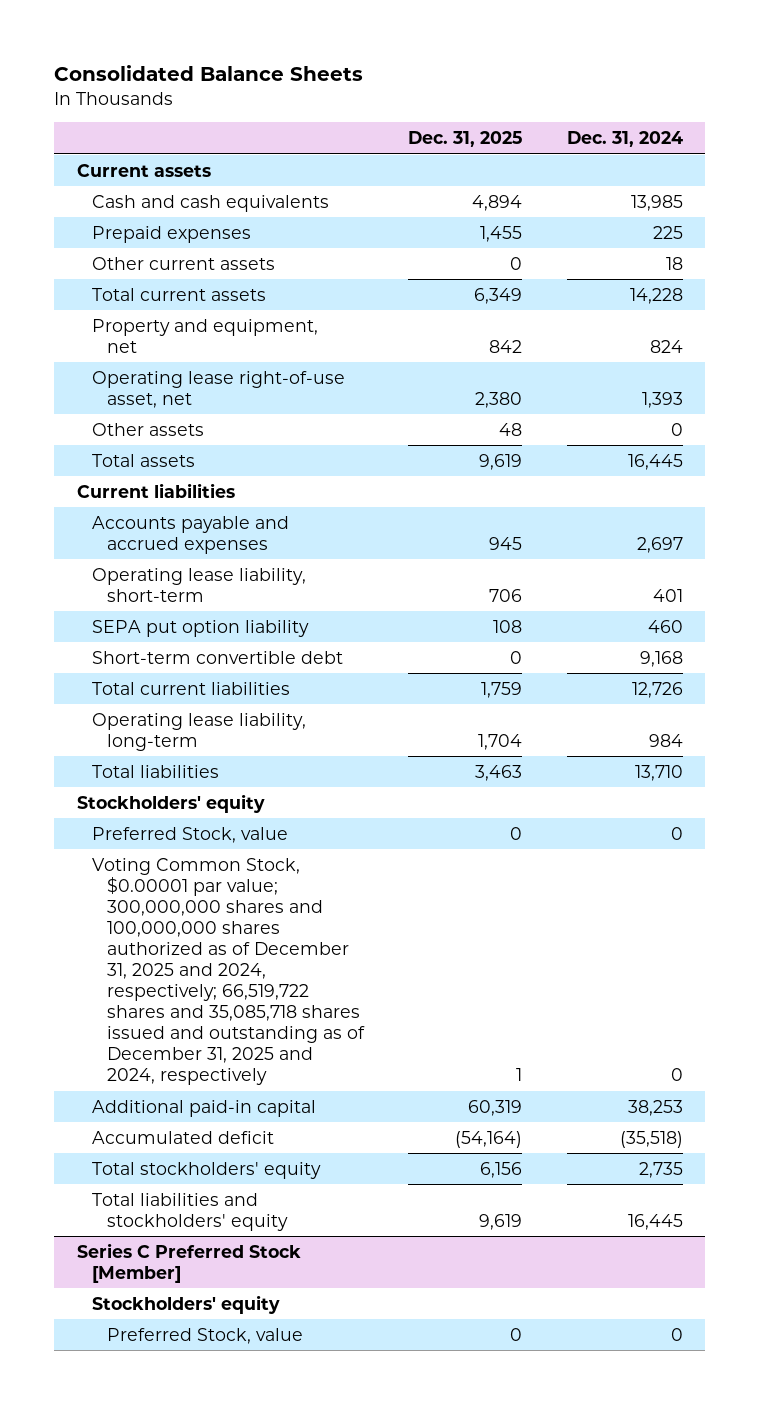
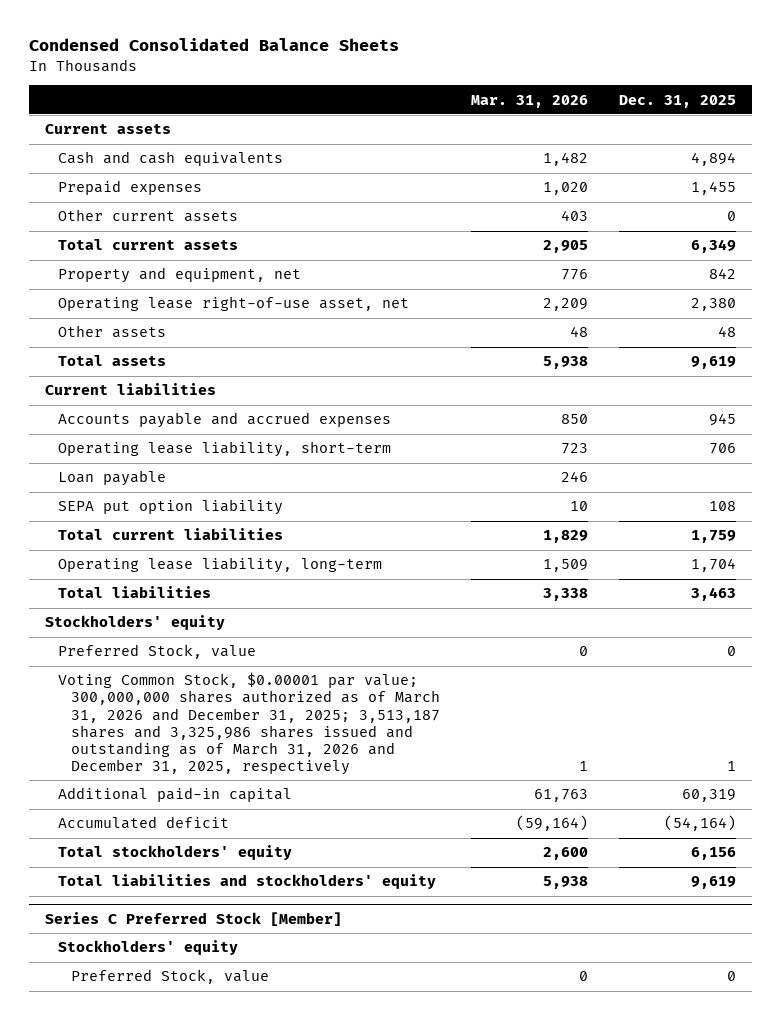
[54,65,364,82] Consolidated Balance Sheets -> [29,38,400,52] Condensed Consolidated Balance Sheets
[566,131,683,148] Dec. 31, 2024 -> none
none -> [471,94,589,108] Mar. 31, 2026
none -> [57,470,166,487] Loan payable
[91,650,343,664] Short-term convertible debt -> none
[91,857,366,1086] Voting Common Stock, $0.00001 par value; 300,000,000 shares and 100,000,000 shares authorized as of December 31, 2025 and 2024, respectively; 66,519,722 shares and 35,085,718 shares issued and outstanding as of December 31, 2025 and 2024, respectively -> [57,672,441,775] Voting Common Stock, $0.00001 par value; 300,000,000 shares authorized as of March 31, 2026 and December 31, 2025; 3,513,187 shares and 3,325,986 shares issued and outstanding as of March 31, 2026 and December 31, 2025, respectively

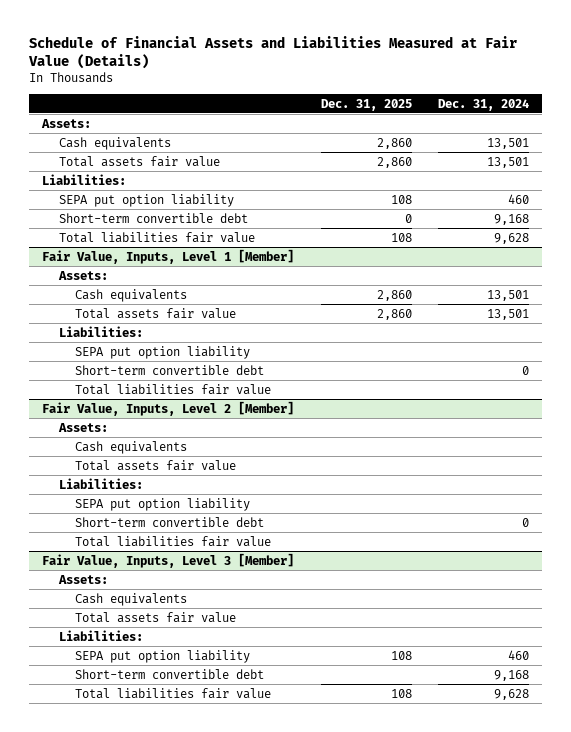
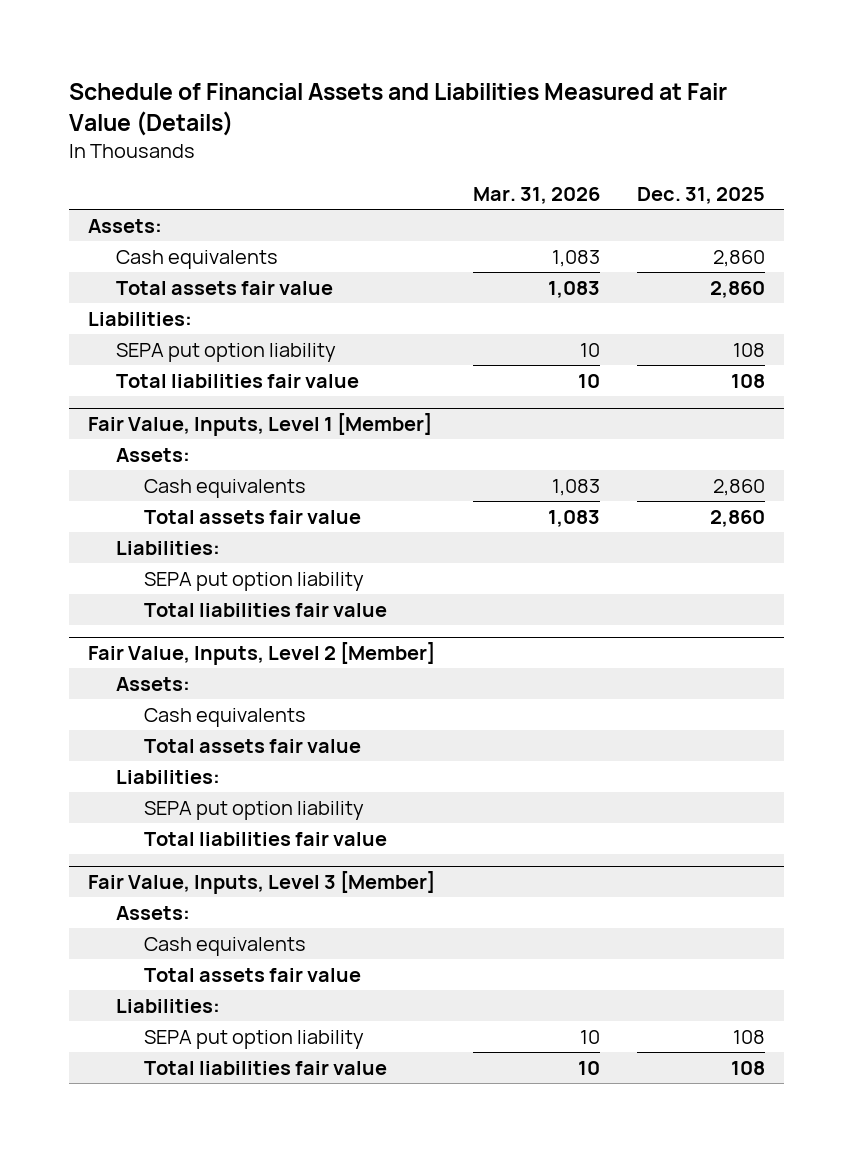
[438,98,530,111] Dec. 31, 2024 -> none
none -> [472,187,600,205] Mar. 31, 2026
[58,212,248,223] Short-term convertible debt -> none
[74,364,264,375] Short-term convertible debt -> none
[74,516,264,527] Short-term convertible debt -> none
[74,668,264,679] Short-term convertible debt -> none

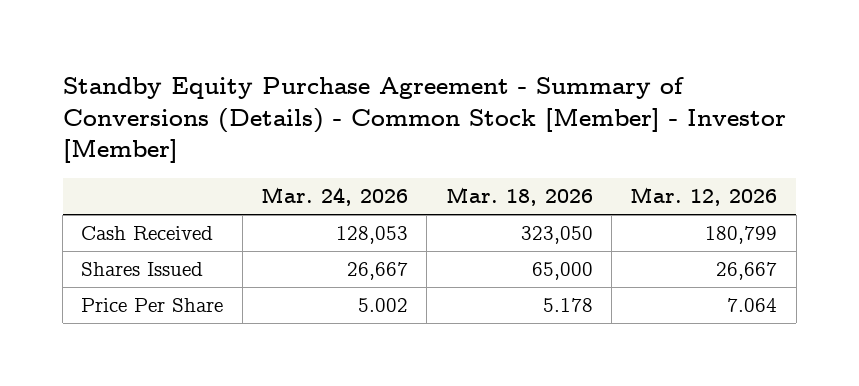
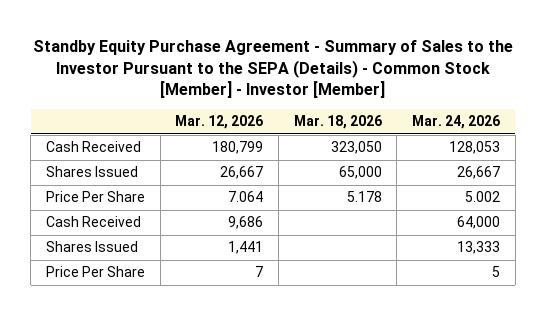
[62,77,786,164] Standby Equity Purchase Agreement - Summary of Conversions (Details) - Common Stock [Member] - Investor [Member] -> [33,40,514,99] Standby Equity Purchase Agreement - Summary of Sales to the Investor Pursuant to the SEPA (Details) - Common Stock [Member] - Investor [Member]
none -> [46,216,142,228] Cash Received
none -> [46,241,139,253] Shares Issued
none -> [46,266,146,278] Price Per Share

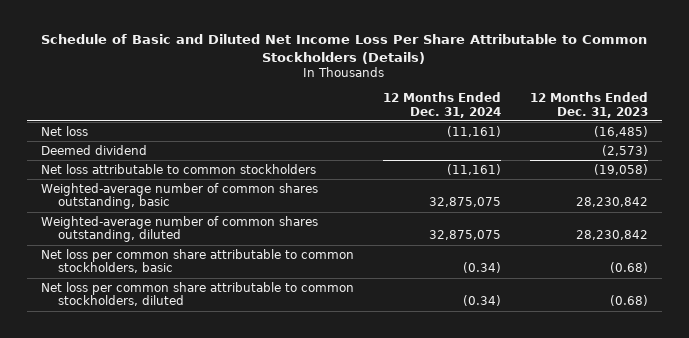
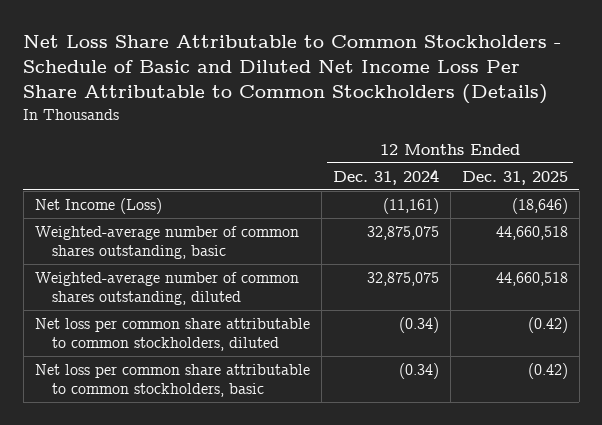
[41,34,648,64] Schedule of Basic and Diluted Net Income Loss Per Share Attributable to Common Stockholders (Details) -> [23,35,562,105] Net Loss Share Attributable to Common Stockholders - Schedule of Basic and Diluted Net Income Loss Per Share Attributable to Common Stockholders (Details)
[529,91,648,118] 12 Months Ended Dec. 31, 2023 -> none
none -> [461,170,568,185] Dec. 31, 2025
[41,144,148,155] Deemed dividend -> none
[41,163,317,174] Net loss attributable to common stockholders -> none
[41,125,89,136] Net loss -> [34,198,162,215] Net Income (Loss)
[41,248,355,274] Net loss per common share attributable to common stockholders, basic -> [34,364,310,398] Net loss per common share attributable to common stockholders, basic

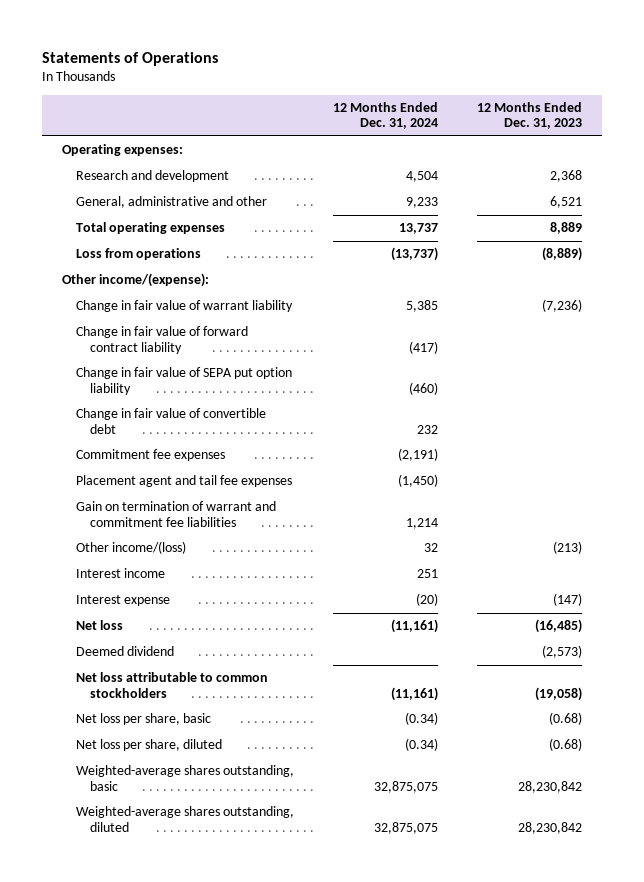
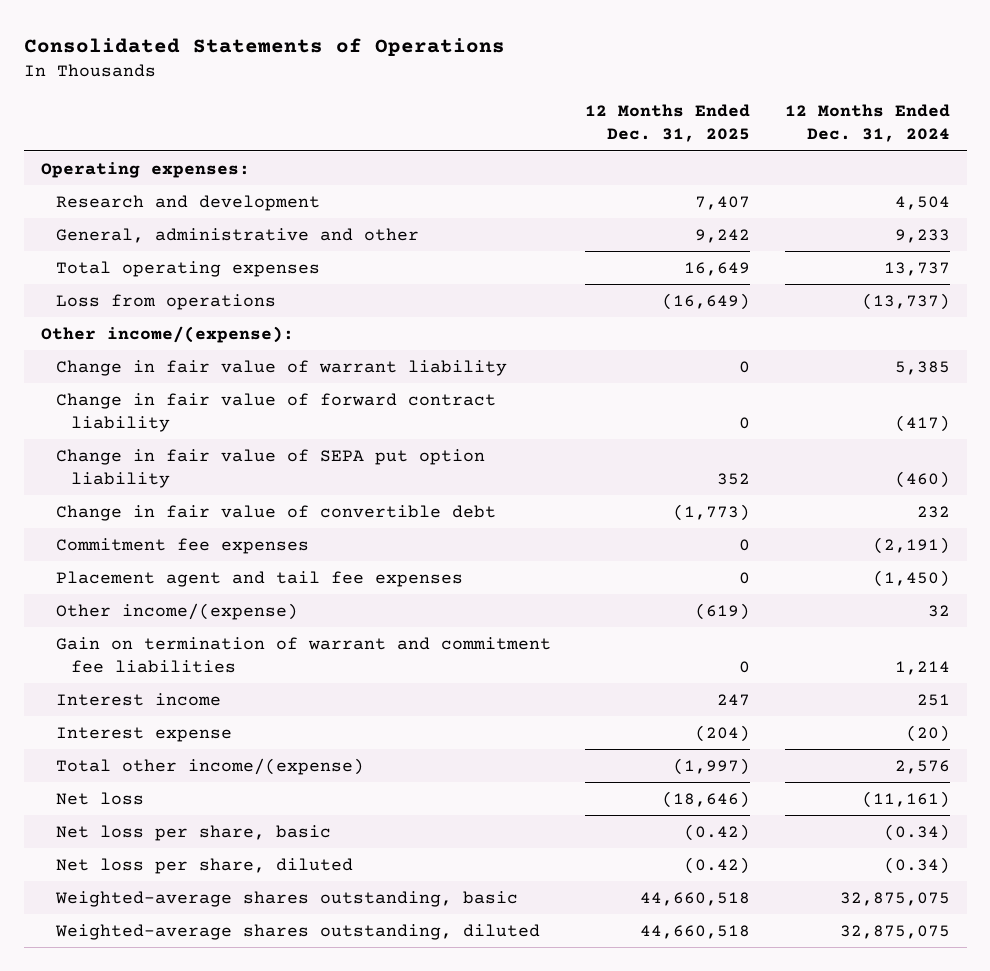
[42,52,219,67] Statements of Operations -> [23,37,505,56] Consolidated Statements of Operations
[477,101,583,130] 12 Months Ended Dec. 31, 2023 -> none
none -> [585,104,751,143] 12 Months Ended Dec. 31, 2025
none -> [55,602,298,620] Other income/(expense)
[75,541,186,555] Other income/(loss) -> none
none -> [55,757,364,775] Total other income/(expense)
[75,646,174,657] Deemed dividend -> none
[75,672,268,698] Net loss attributable to common stockholders -> none

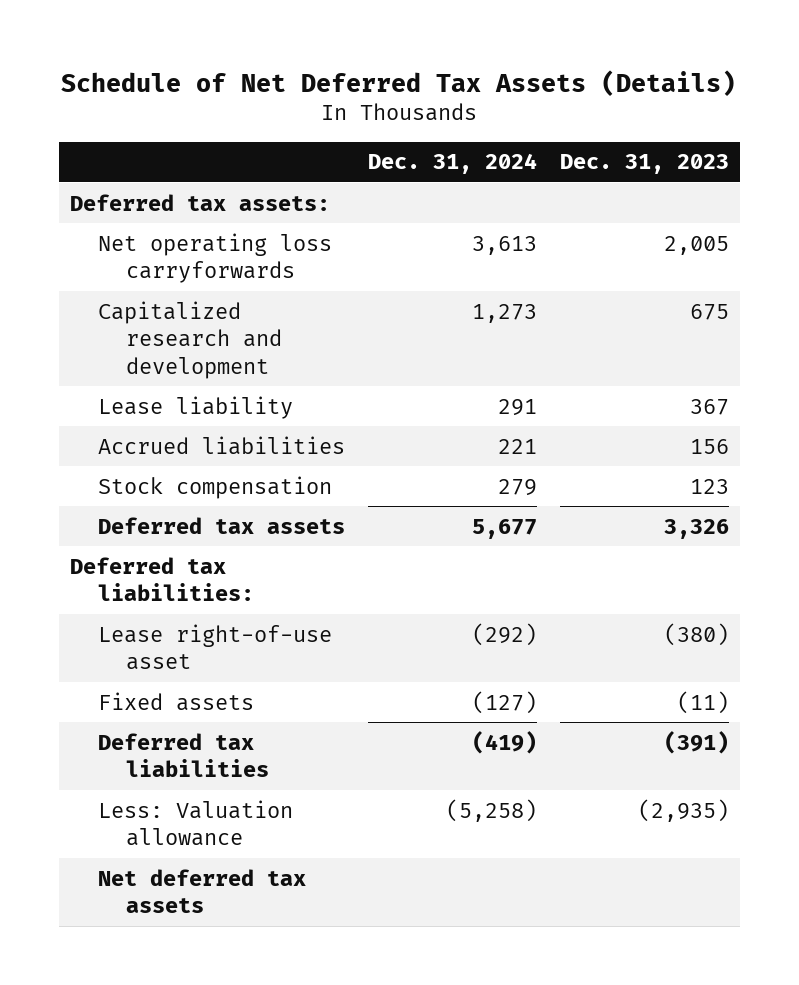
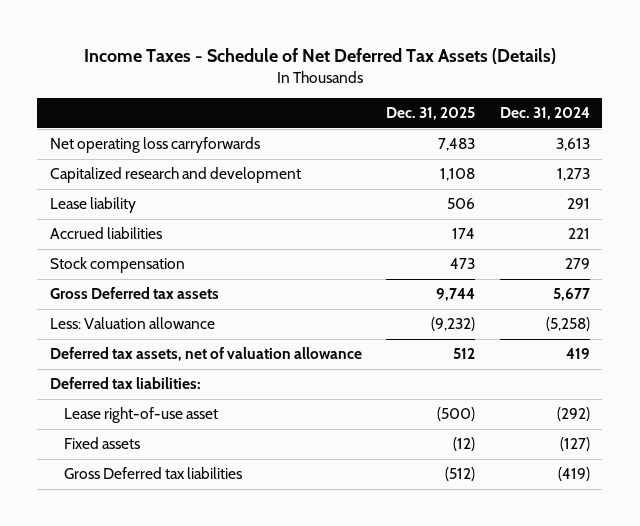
[61,69,737,96] Schedule of Net Deferred Tax Assets (Details) -> [83,47,556,64] Income Taxes - Schedule of Net Deferred Tax Assets (Details)
[559,154,729,175] Dec. 31, 2023 -> none
none -> [386,107,476,121] Dec. 31, 2025
[69,193,330,211] Deferred tax assets: -> none
[97,516,345,534] Deferred tax assets -> [49,287,219,300] Gross Deferred tax assets
[97,799,293,847] Less: Valuation allowance -> [49,317,215,330] Less: Valuation allowance
none -> [49,347,362,362] Deferred tax assets, net of valuation allowance
[97,868,306,914] Net deferred tax assets -> none
[97,732,269,778] Deferred tax liabilities -> [64,467,243,480] Gross Deferred tax liabilities

